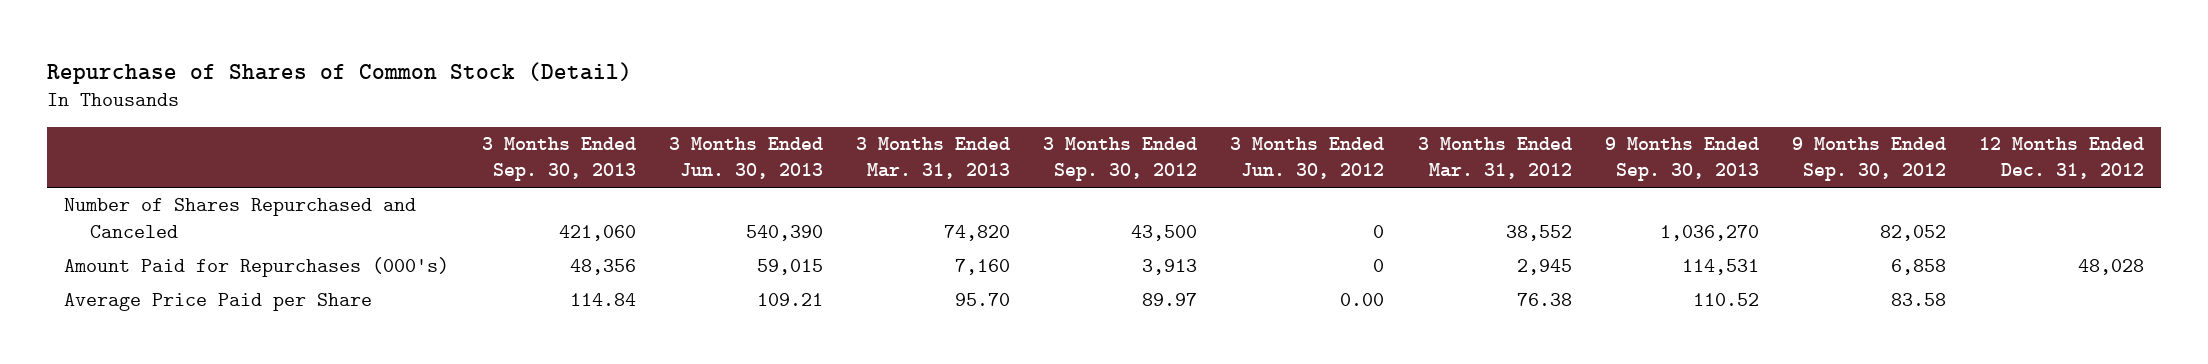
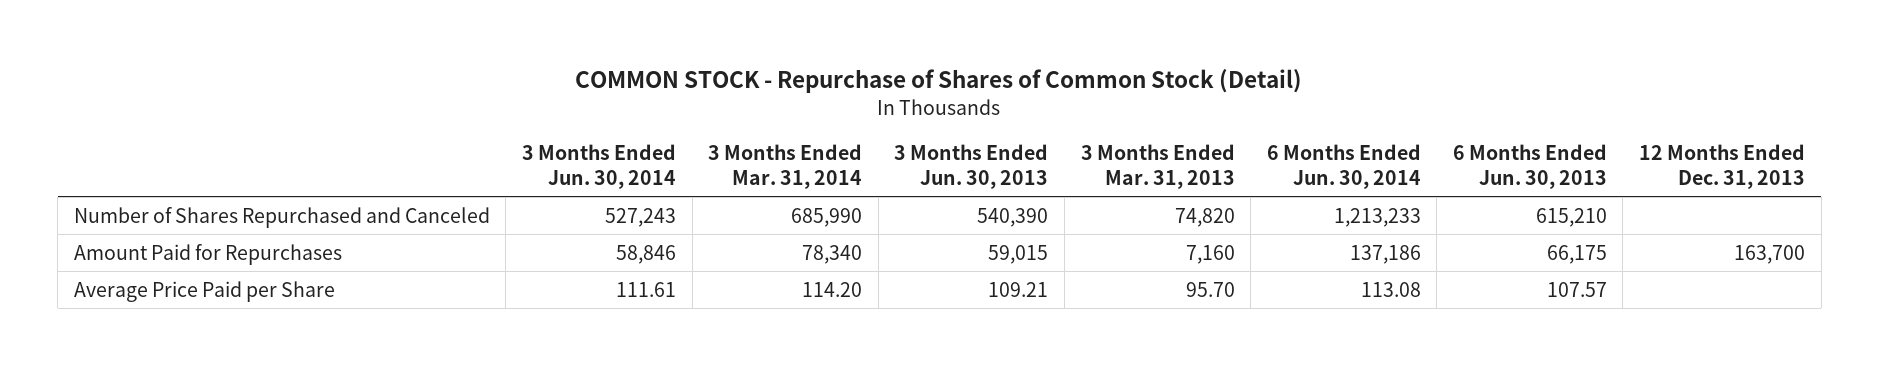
[47,61,633,84] Repurchase of Shares of Common Stock (Detail) -> [575,69,1303,94] COMMON STOCK - Repurchase of Shares of Common Stock (Detail)
[482,136,637,182] 3 Months Ended Sep. 30, 2013 -> none
[1043,136,1198,182] 3 Months Ended Sep. 30, 2012 -> none
[1230,136,1385,180] 3 Months Ended Jun. 30, 2012 -> none
[1417,136,1572,180] 3 Months Ended Mar. 31, 2012 -> none
[1604,136,1759,182] 9 Months Ended Sep. 30, 2013 -> none
[1791,136,1946,182] 9 Months Ended Sep. 30, 2012 -> none
[1978,136,2144,180] 12 Months Ended Dec. 31, 2012 -> none
none -> [522,144,677,190] 3 Months Ended Jun. 30, 2014
none -> [708,144,863,190] 3 Months Ended Mar. 31, 2014
none -> [1266,144,1421,190] 6 Months Ended Jun. 30, 2014
none -> [1452,144,1607,190] 6 Months Ended Jun. 30, 2013
none -> [1638,144,1805,190] 12 Months Ended Dec. 31, 2013
[63,257,449,278] Amount Paid for Repurchases (000's) -> [73,243,342,265] Amount Paid for Repurchases

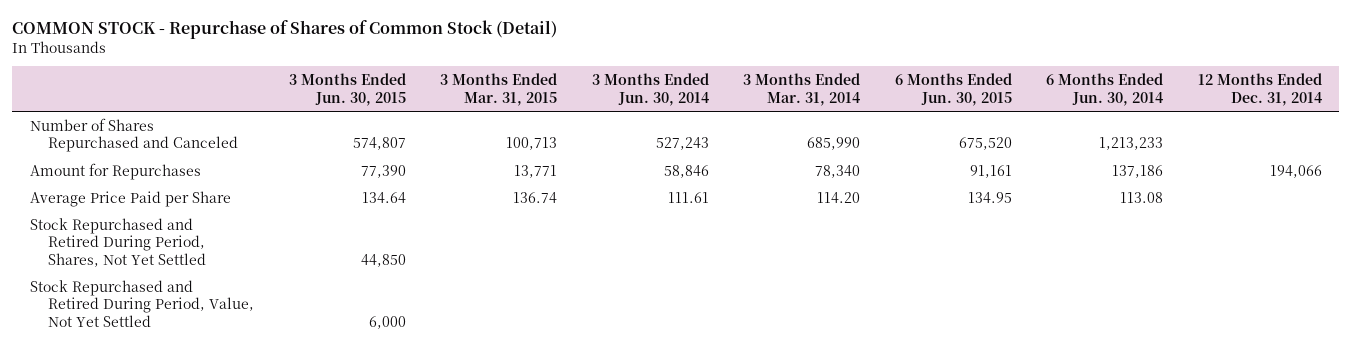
[894,144,1049,190] 3 Months Ended Jun. 30, 2013 -> none
[1080,144,1235,190] 3 Months Ended Mar. 31, 2013 -> none
[1452,144,1607,190] 6 Months Ended Jun. 30, 2013 -> none
[1638,144,1805,190] 12 Months Ended Dec. 31, 2013 -> none
none -> [288,73,406,106] 3 Months Ended Jun. 30, 2015
none -> [440,73,558,106] 3 Months Ended Mar. 31, 2015
none -> [894,73,1012,106] 6 Months Ended Jun. 30, 2015
none -> [1198,73,1323,106] 12 Months Ended Dec. 31, 2014
[73,243,342,265] Amount Paid for Repurchases -> [29,162,201,180] Amount for Repurchases
none -> [29,217,207,267] Stock Repurchased and Retired During Period, Shares, Not Yet Settled
none -> [29,279,255,327] Stock Repurchased and Retired During Period, Value, Not Yet Settled

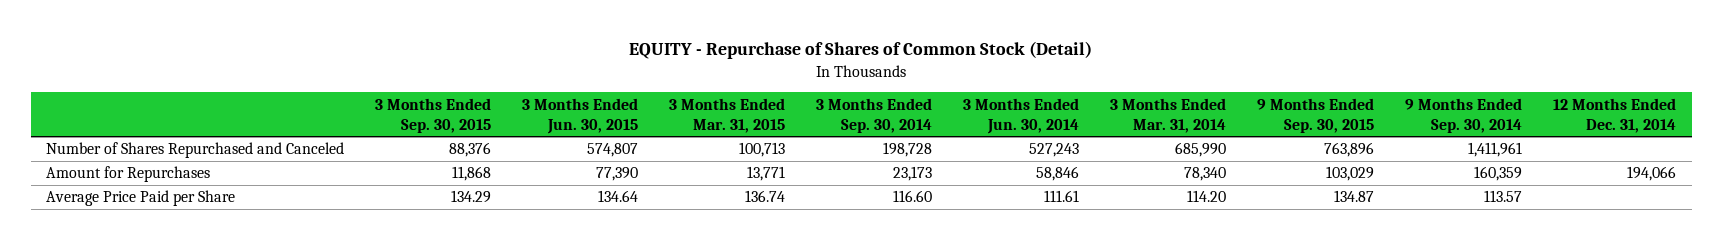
[12,19,558,39] COMMON STOCK - Repurchase of Shares of Common Stock (Detail) -> [629,41,1093,60] EQUITY - Repurchase of Shares of Common Stock (Detail)
[894,73,1012,106] 6 Months Ended Jun. 30, 2015 -> none
[1046,73,1164,106] 6 Months Ended Jun. 30, 2014 -> none
none -> [375,97,492,133] 3 Months Ended Sep. 30, 2015
none -> [816,97,933,133] 3 Months Ended Sep. 30, 2014
none -> [1257,97,1375,133] 9 Months Ended Sep. 30, 2015
none -> [1405,97,1523,133] 9 Months Ended Sep. 30, 2014
[29,217,207,267] Stock Repurchased and Retired During Period, Shares, Not Yet Settled -> none
[29,279,255,327] Stock Repurchased and Retired During Period, Value, Not Yet Settled -> none

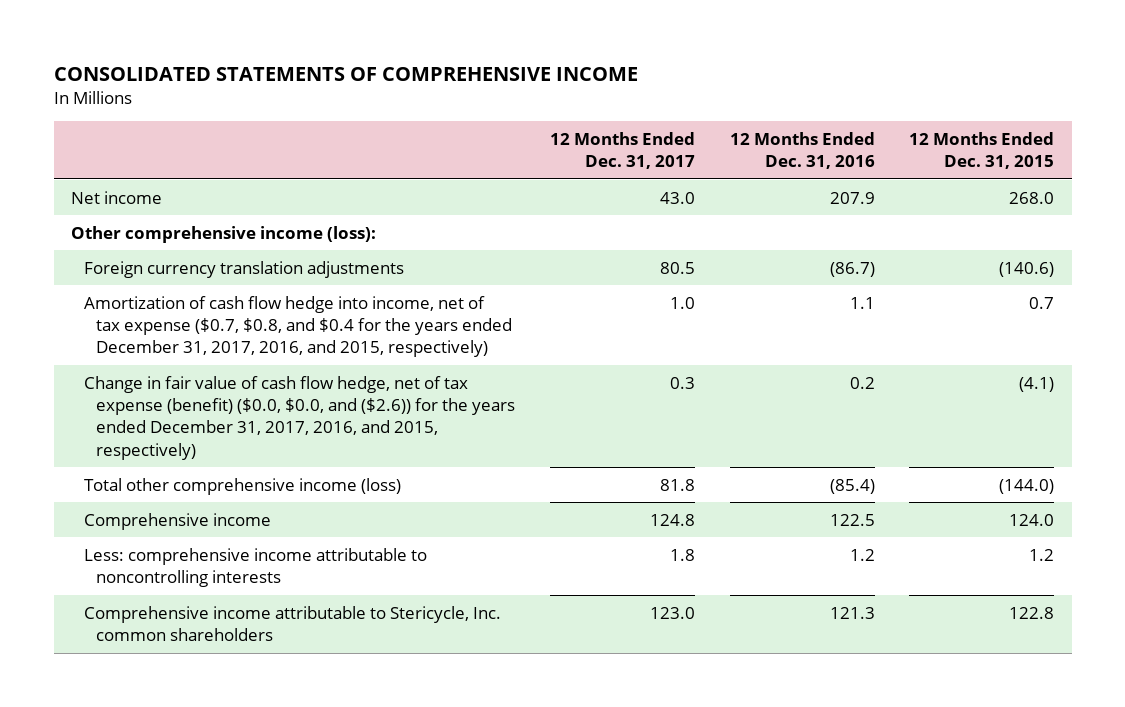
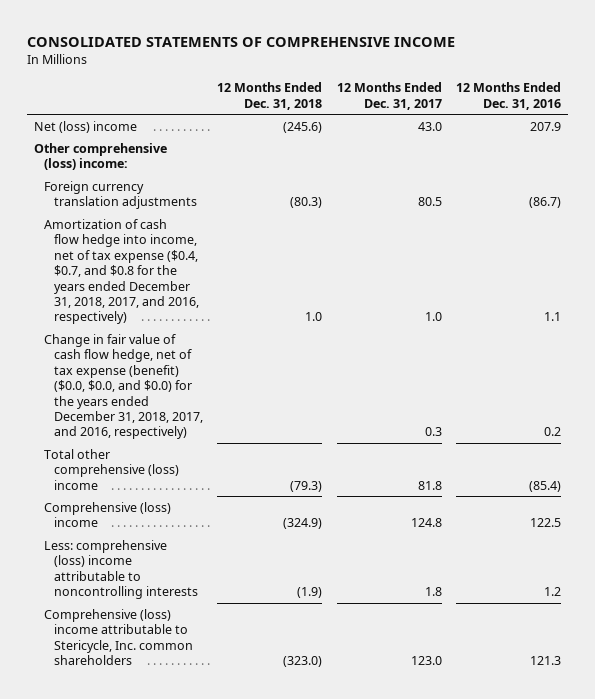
[909,131,1055,170] 12 Months Ended Dec. 31, 2015 -> none
none -> [217,82,323,110] 12 Months Ended Dec. 31, 2018
[71,190,163,204] Net income -> [34,120,138,133] Net (loss) income
[71,225,377,243] Other comprehensive income (loss): -> [34,142,168,171] Other comprehensive (loss) income:
[83,295,513,358] Amortization of cash flow hedge into income, net of tax expense ($0.7, $0.8, and $0.4 for the years ended December 31, 2017, 2016, and 2015, respectively) -> [44,218,199,325] Amortization of cash flow hedge into income, net of tax expense ($0.4, $0.7, and $0.8 for the years ended December 31, 2018, 2017, and 2016, respectively)
[83,375,516,460] Change in fair value of cash flow hedge, net of tax expense (benefit) ($0.0, $0.0, and ($2.6)) for the years ended December 31, 2017, 2016, and 2015, respectively) -> [44,333,203,440] Change in fair value of cash flow hedge, net of tax expense (benefit) ($0.0, $0.0, and $0.0) for the years ended December 31, 2018, 2017, and 2016, respectively)
[83,477,401,495] Total other comprehensive income (loss) -> [44,448,179,490] Total other comprehensive (loss) income
[83,512,271,530] Comprehensive income -> [44,501,172,528] Comprehensive (loss) income
[83,547,427,588] Less: comprehensive income attributable to noncontrolling interests -> [44,539,198,600] Less: comprehensive (loss) income attributable to noncontrolling interests
[83,605,501,642] Comprehensive income attributable to Stericycle, Inc. common shareholders -> [44,608,193,666] Comprehensive (loss) income attributable to Stericycle, Inc. common shareholders

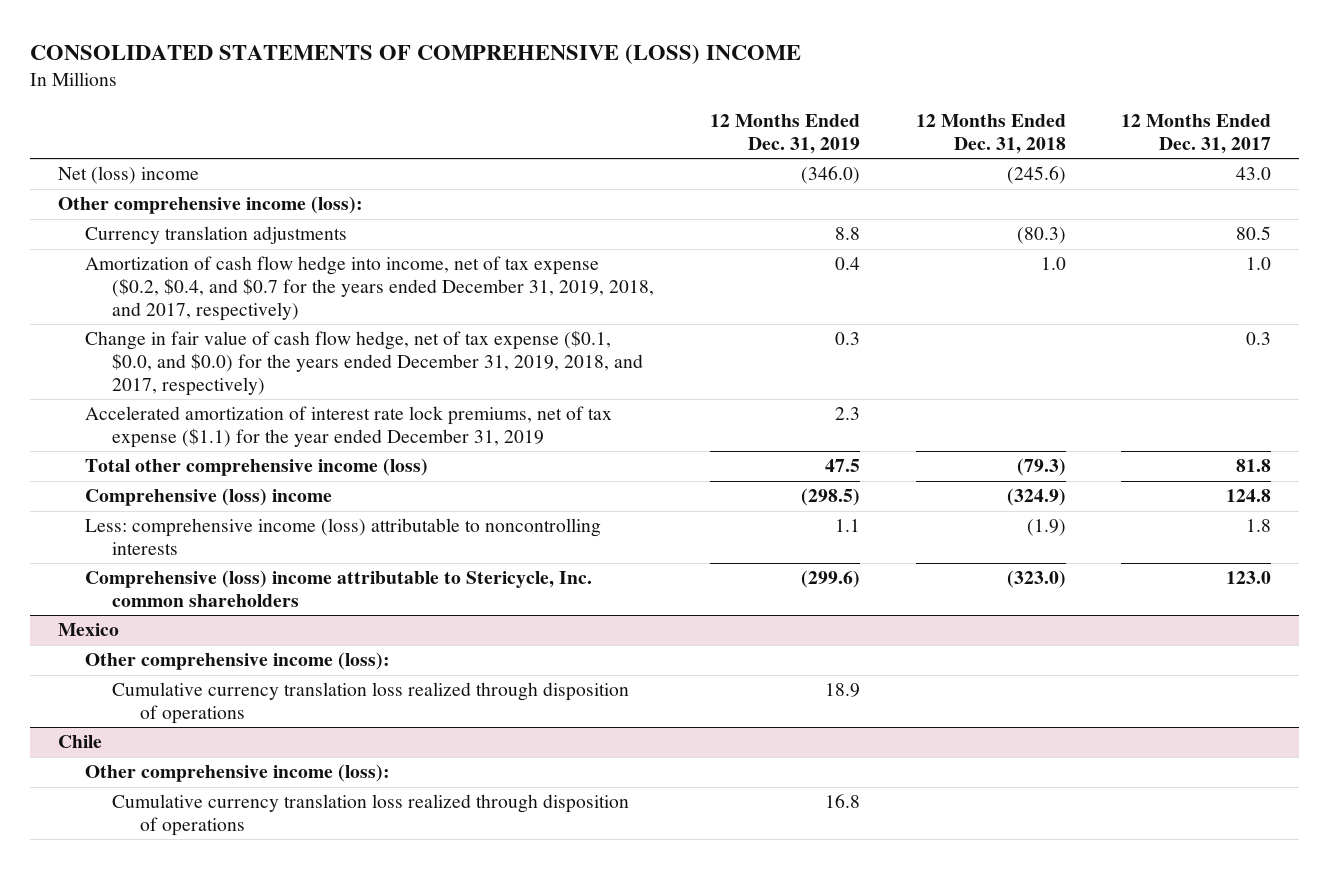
[27,36,456,47] CONSOLIDATED STATEMENTS OF COMPREHENSIVE INCOME -> [29,44,801,65] CONSOLIDATED STATEMENTS OF COMPREHENSIVE (LOSS) INCOME
[455,82,561,110] 12 Months Ended Dec. 31, 2016 -> none
none -> [710,114,861,155] 12 Months Ended Dec. 31, 2019
[34,142,168,171] Other comprehensive (loss) income: -> [57,196,363,215] Other comprehensive income (loss):
[44,180,197,210] Foreign currency translation adjustments -> [84,226,347,245] Currency translation adjustments
[44,218,199,325] Amortization of cash flow hedge into income, net of tax expense ($0.4, $0.7, and $0.8 for the years ended December 31, 2018, 2017, and 2016, respectively) -> [84,256,655,321] Amortization of cash flow hedge into income, net of tax expense ($0.2, $0.4, and $0.7 for the years ended December 31, 2019, 2018, and 2017, respectively)
[44,333,203,440] Change in fair value of cash flow hedge, net of tax expense (benefit) ($0.0, $0.0, and $0.0) for the years ended December 31, 2018, 2017, and 2016, respectively) -> [84,330,644,396] Change in fair value of cash flow hedge, net of tax expense ($0.1, $0.0, and $0.0) for the years ended December 31, 2019, 2018, and 2017, respectively)
none -> [84,406,612,449] Accelerated amortization of interest rate lock premiums, net of tax expense ($1.1) for the year ended December 31, 2019
[44,448,179,490] Total other comprehensive (loss) income -> [84,458,428,477] Total other comprehensive income (loss)
[44,539,198,600] Less: comprehensive (loss) income attributable to noncontrolling interests -> [84,518,601,556] Less: comprehensive income (loss) attributable to noncontrolling interests
none -> [57,623,119,637] Mexico
none -> [84,652,390,671] Other comprehensive income (loss):
none -> [112,682,630,725] Cumulative currency translation loss realized through disposition of operations
none -> [57,735,102,749] Chile
none -> [84,764,390,783] Other comprehensive income (loss):
none -> [112,794,630,837] Cumulative currency translation loss realized through disposition of operations

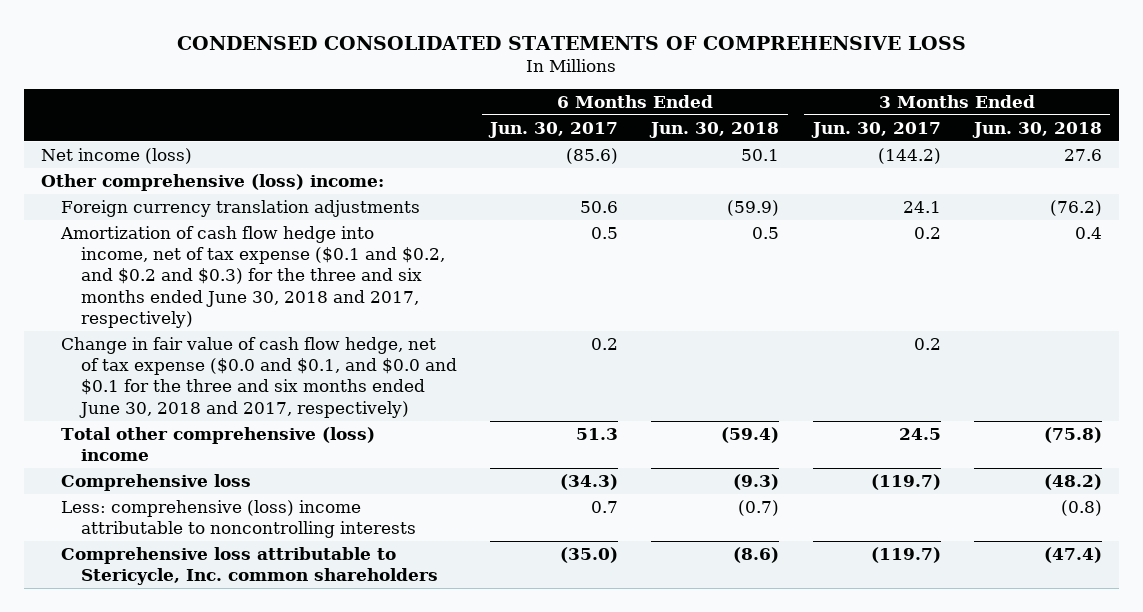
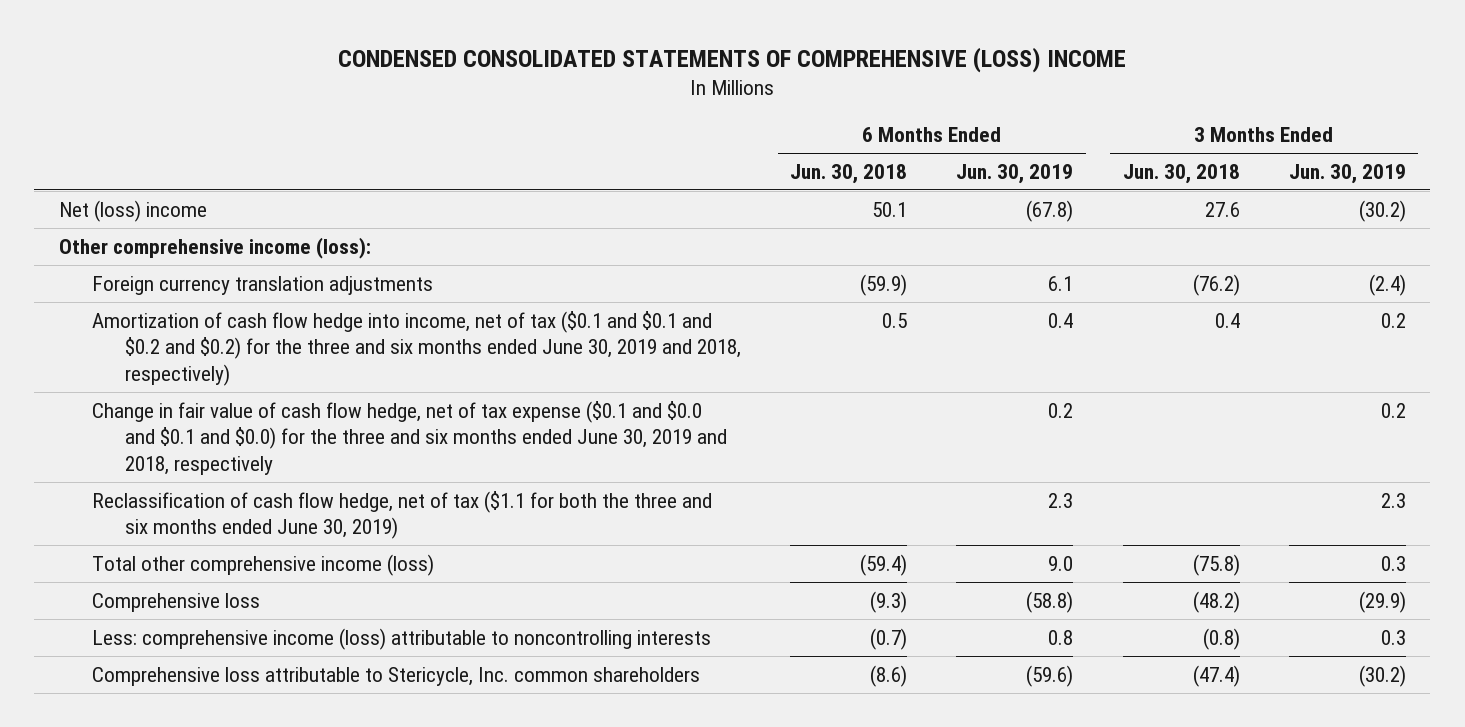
[177,35,967,50] CONDENSED CONSOLIDATED STATEMENTS OF COMPREHENSIVE LOSS -> [338,47,1127,74] CONDENSED CONSOLIDATED STATEMENTS OF COMPREHENSIVE (LOSS) INCOME
[487,121,618,138] Jun. 30, 2017 -> none
[810,121,941,138] Jun. 30, 2017 -> none
none -> [956,163,1074,184] Jun. 30, 2019
none -> [1288,163,1406,184] Jun. 30, 2019
[41,148,193,165] Net income (loss) -> [59,199,208,222] Net (loss) income
[41,174,385,192] Other comprehensive (loss) income: -> [59,236,372,259] Other comprehensive income (loss):
[59,226,445,328] Amortization of cash flow hedge into income, net of tax expense ($0.1 and $0.2, and $0.2 and $0.3) for the three and six months ended June 30, 2018 and 2017, respectively) -> [92,310,742,386] Amortization of cash flow hedge into income, net of tax ($0.1 and $0.1 and $0.2 and $0.2) for the three and six months ended June 30, 2019 and 2018, respectively)
[60,337,457,418] Change in fair value of cash flow hedge, net of tax expense ($0.0 and $0.1, and $0.0 and $0.1 for the three and six months ended June 30, 2018 and 2017, respectively) -> [92,400,728,475] Change in fair value of cash flow hedge, net of tax expense ($0.1 and $0.0 and $0.1 and $0.0) for the three and six months ended June 30, 2019 and 2018, respectively
none -> [92,490,713,540] Reclassification of cash flow hedge, net of tax ($1.1 for both the three and six months ended June 30, 2019)
[60,427,375,462] Total other comprehensive (loss) income -> [92,553,435,576] Total other comprehensive income (loss)
[60,500,416,539] Less: comprehensive (loss) income attributable to noncontrolling interests -> [92,627,712,650] Less: comprehensive income (loss) attributable to noncontrolling interests

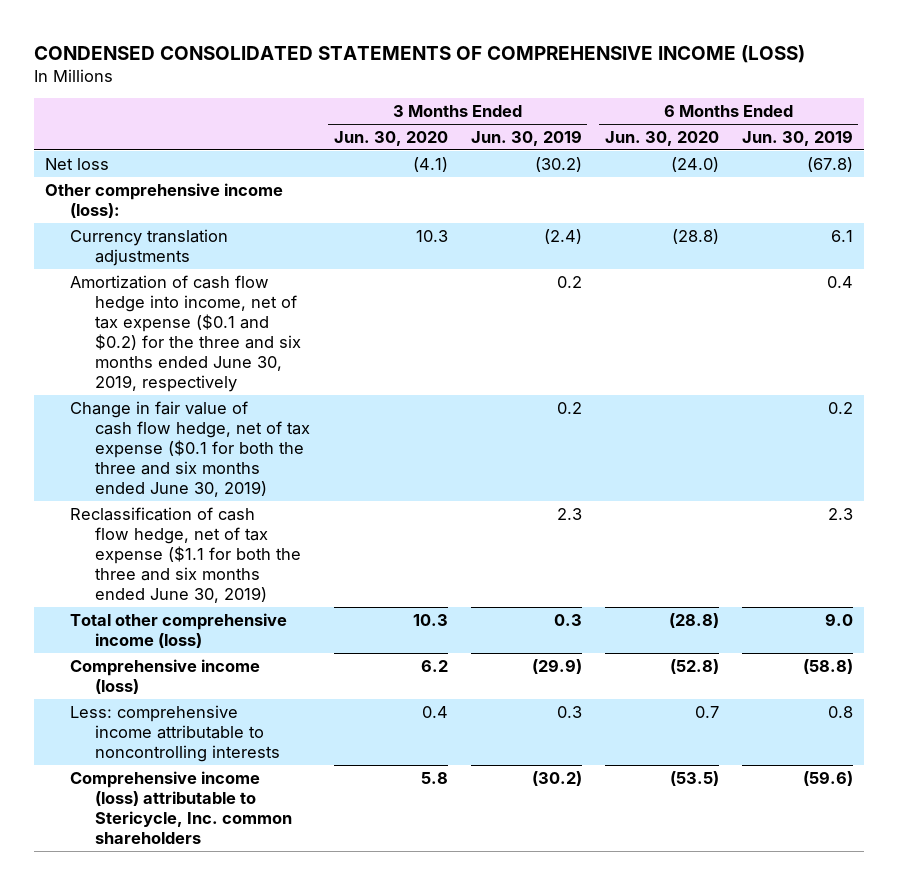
[338,47,1127,74] CONDENSED CONSOLIDATED STATEMENTS OF COMPREHENSIVE (LOSS) INCOME -> [33,44,805,63] CONDENSED CONSOLIDATED STATEMENTS OF COMPREHENSIVE INCOME (LOSS)
[790,163,908,184] Jun. 30, 2018 -> none
[1122,163,1240,184] Jun. 30, 2018 -> none
none -> [333,130,448,146] Jun. 30, 2020
none -> [604,130,719,146] Jun. 30, 2020
[59,199,208,222] Net (loss) income -> [45,157,110,170] Net loss
[92,275,434,295] Foreign currency translation adjustments -> [70,228,229,266] Currency translation adjustments
[92,310,742,386] Amortization of cash flow hedge into income, net of tax ($0.1 and $0.1 and $0.2 and $0.2) for the three and six months ended June 30, 2019 and 2018, respectively) -> [70,274,302,393] Amortization of cash flow hedge into income, net of tax expense ($0.1 and $0.2) for the three and six months ended June 30, 2019, respectively
[92,400,728,475] Change in fair value of cash flow hedge, net of tax expense ($0.1 and $0.0 and $0.1 and $0.0) for the three and six months ended June 30, 2019 and 2018, respectively -> [70,400,311,498] Change in fair value of cash flow hedge, net of tax expense ($0.1 for both the three and six months ended June 30, 2019)
[92,490,713,540] Reclassification of cash flow hedge, net of tax ($1.1 for both the three and six months ended June 30, 2019) -> [70,506,302,604] Reclassification of cash flow hedge, net of tax expense ($1.1 for both the three and six months ended June 30, 2019)
[92,592,261,612] Comprehensive loss -> [70,658,261,694] Comprehensive income (loss)
[92,627,712,650] Less: comprehensive income (loss) attributable to noncontrolling interests -> [70,704,281,763] Less: comprehensive income attributable to noncontrolling interests
[92,666,701,686] Comprehensive loss attributable to Stericycle, Inc. common shareholders -> [70,770,293,845] Comprehensive income (loss) attributable to Stericycle, Inc. common shareholders

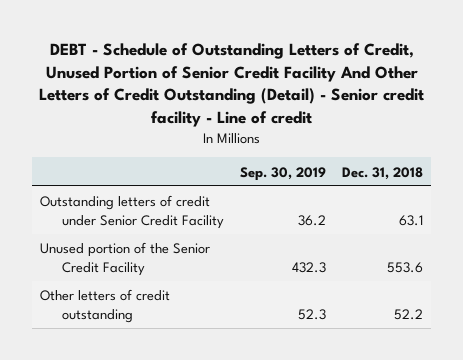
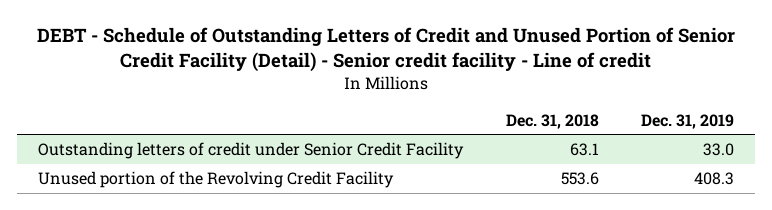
[38,42,424,128] DEBT - Schedule of Outstanding Letters of Credit, Unused Portion of Senior Credit Facility And Other Letters of Credit Outstanding (Detail) - Senior credit facility - Line of credit -> [37,27,736,73] DEBT - Schedule of Outstanding Letters of Credit and Unused Portion of Senior Credit Facility (Detail) - Senior credit facility - Line of credit
[240,166,327,181] Sep. 30, 2019 -> none
none -> [641,113,735,129] Dec. 31, 2019
[40,289,171,323] Other letters of credit outstanding -> none
[40,242,211,276] Unused portion of the Senior Credit Facility -> [38,171,395,189] Unused portion of the Revolving Credit Facility

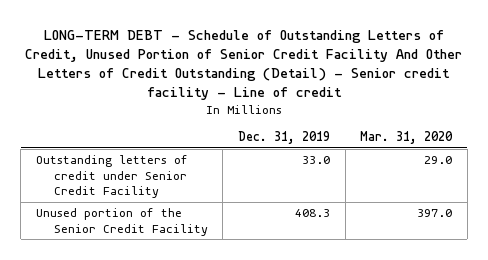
[37,27,736,73] DEBT - Schedule of Outstanding Letters of Credit and Unused Portion of Senior Credit Facility (Detail) - Senior credit facility - Line of credit -> [25,29,463,101] LONG-TERM DEBT - Schedule of Outstanding Letters of Credit, Unused Portion of Senior Credit Facility And Other Letters of Credit Outstanding (Detail) - Senior credit facility - Line of credit
[505,113,599,129] Dec. 31, 2018 -> none
none -> [360,131,454,145] Mar. 31, 2020
[38,171,395,189] Unused portion of the Revolving Credit Facility -> [36,208,208,236] Unused portion of the Senior Credit Facility

